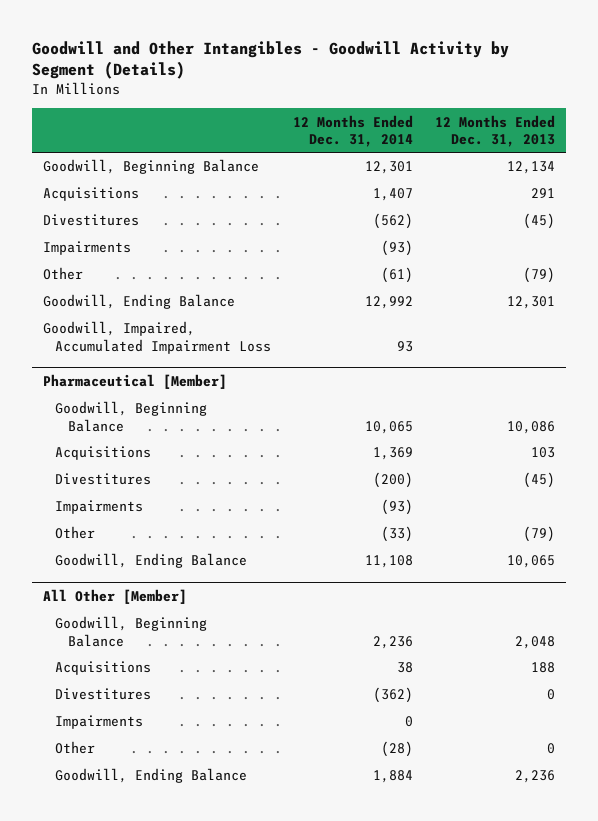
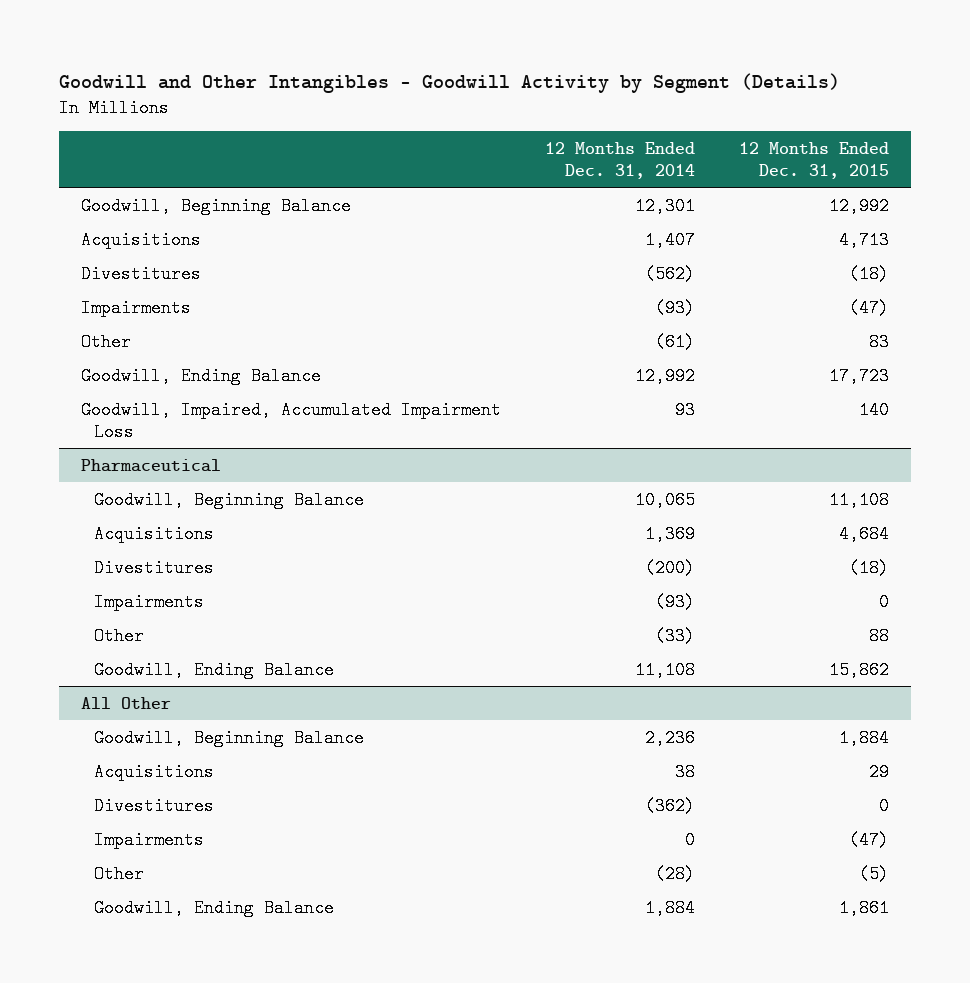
[434,114,555,147] 12 Months Ended Dec. 31, 2013 -> none
none -> [738,141,889,179] 12 Months Ended Dec. 31, 2015
[42,374,227,390] Pharmaceutical [Member] -> [81,458,222,472] Pharmaceutical
[42,589,187,605] All Other [Member] -> [81,696,172,709] All Other

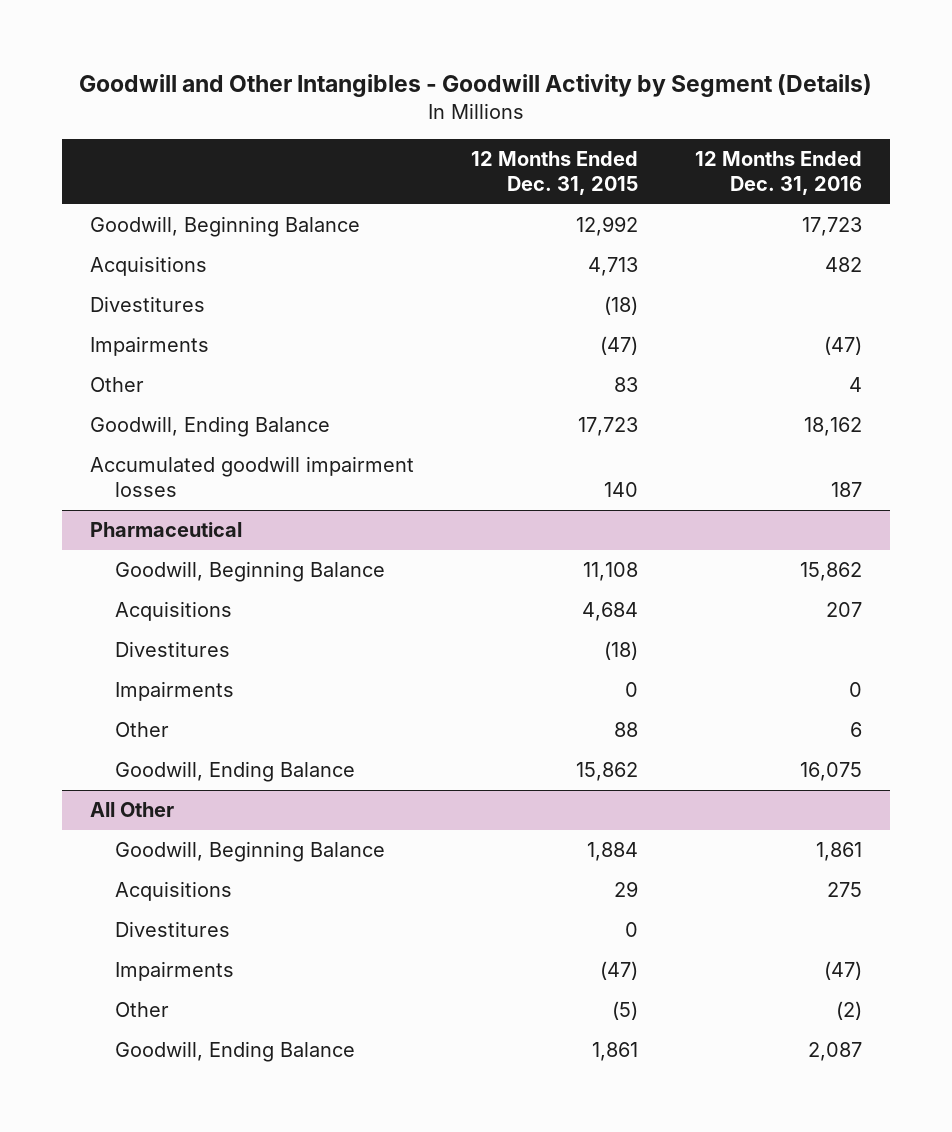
[545,141,696,179] 12 Months Ended Dec. 31, 2014 -> none
none -> [694,151,862,195] 12 Months Ended Dec. 31, 2016
[81,400,502,441] Goodwill, Impaired, Accumulated Impairment Loss -> [89,456,414,497] Accumulated goodwill impairment losses

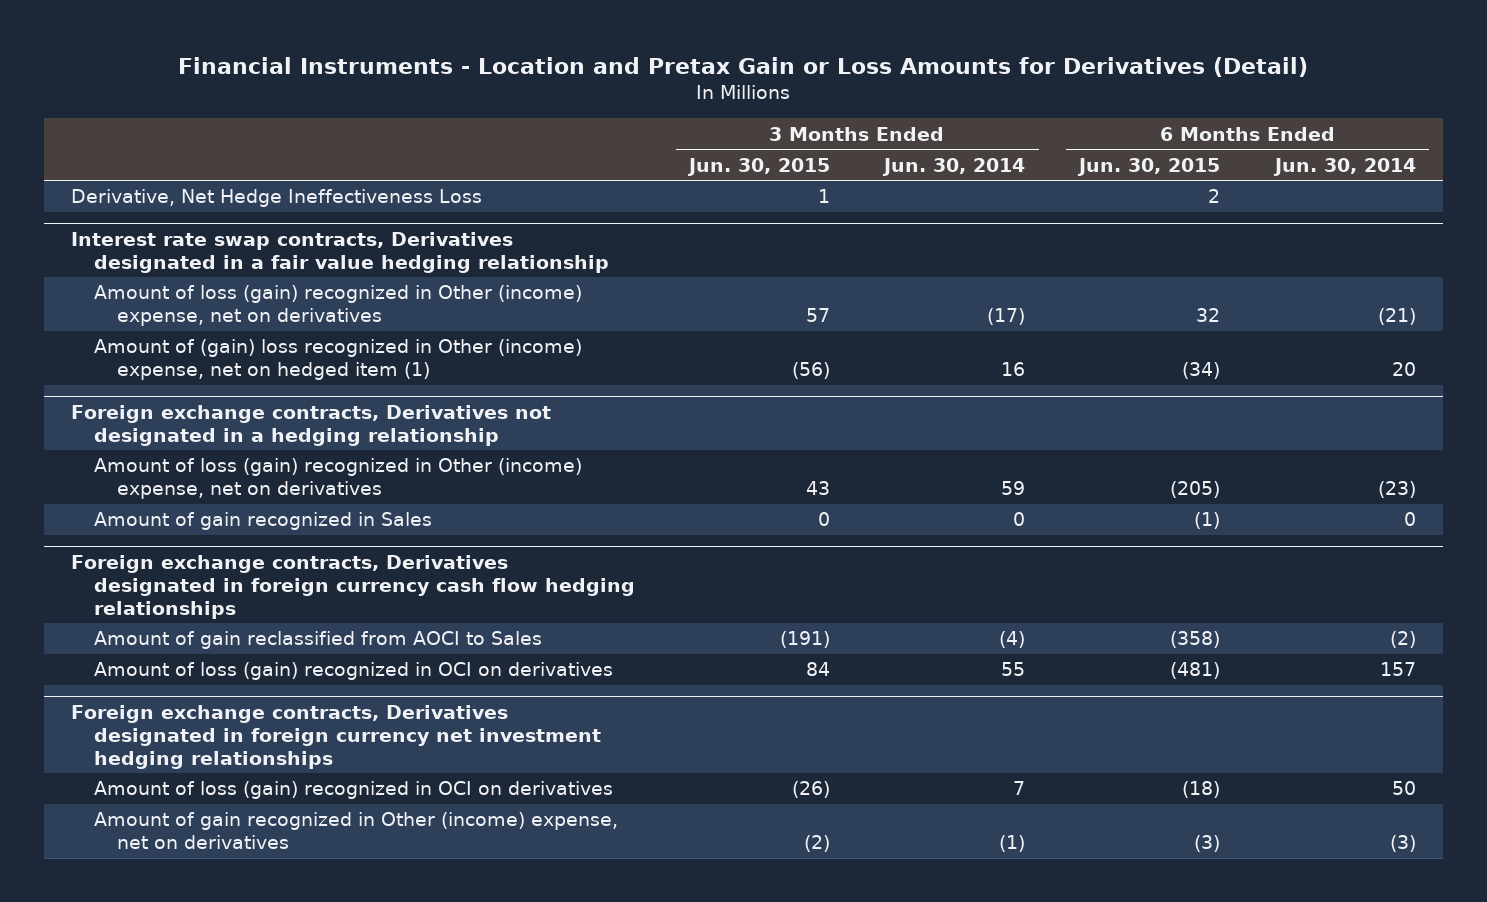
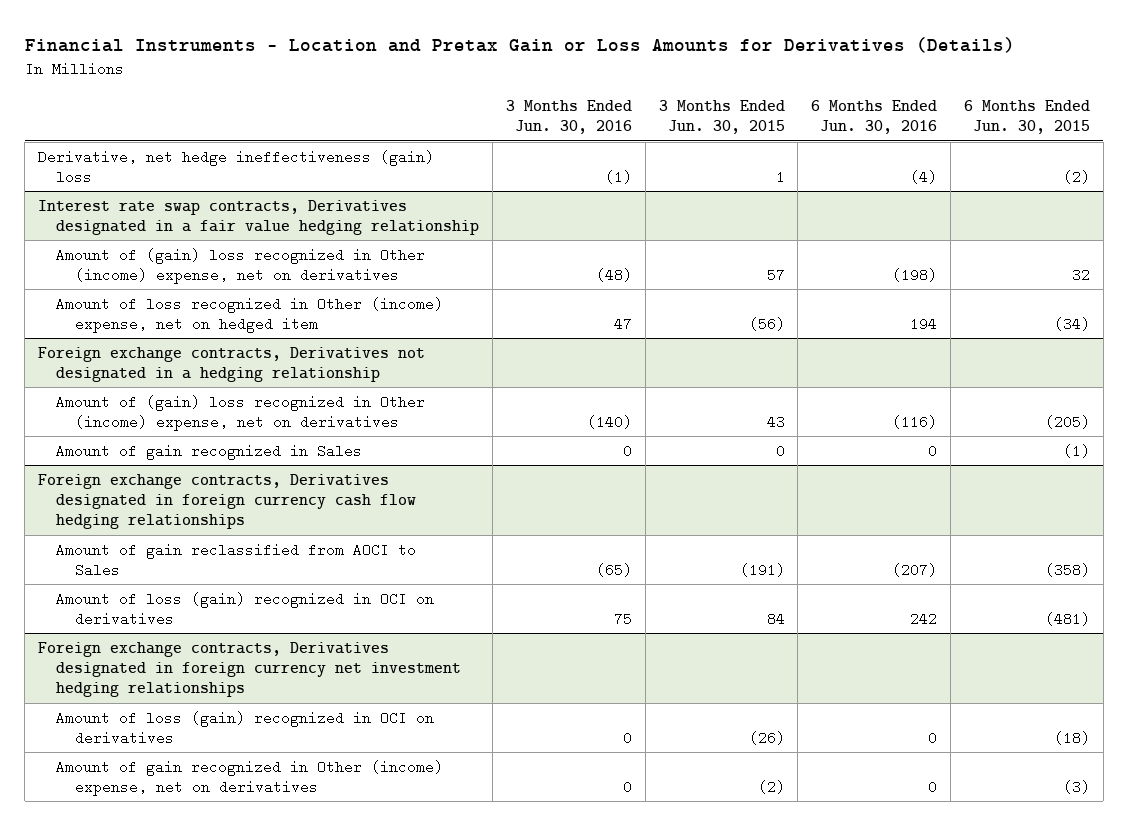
[178,56,1309,77] Financial Instruments - Location and Pretax Gain or Loss Amounts for Derivatives (Detail) -> [24,37,1015,54] Financial Instruments - Location and Pretax Gain or Loss Amounts for Derivatives (Details)
[882,157,1026,176] Jun. 30, 2014 -> none
[1272,157,1416,176] Jun. 30, 2014 -> none
none -> [505,99,632,135] 3 Months Ended Jun. 30, 2016
none -> [811,99,938,135] 6 Months Ended Jun. 30, 2016
[71,189,483,208] Derivative, Net Hedge Ineffectiveness Loss -> [38,149,435,183] Derivative, net hedge ineffectiveness (gain) loss
[1208,189,1221,204] 2 -> [1062,170,1090,185] (2)
[93,285,582,327] Amount of loss (gain) recognized in Other (income) expense, net on derivatives -> [56,247,426,285] Amount of (gain) loss recognized in Other (income) expense, net on derivatives
[93,339,582,381] Amount of (gain) loss recognized in Other (income) expense, net on hedged item (1) -> [56,296,444,334] Amount of loss recognized in Other (income) expense, net on hedged item
[93,458,582,500] Amount of loss (gain) recognized in Other (income) expense, net on derivatives -> [56,394,426,432] Amount of (gain) loss recognized in Other (income) expense, net on derivatives

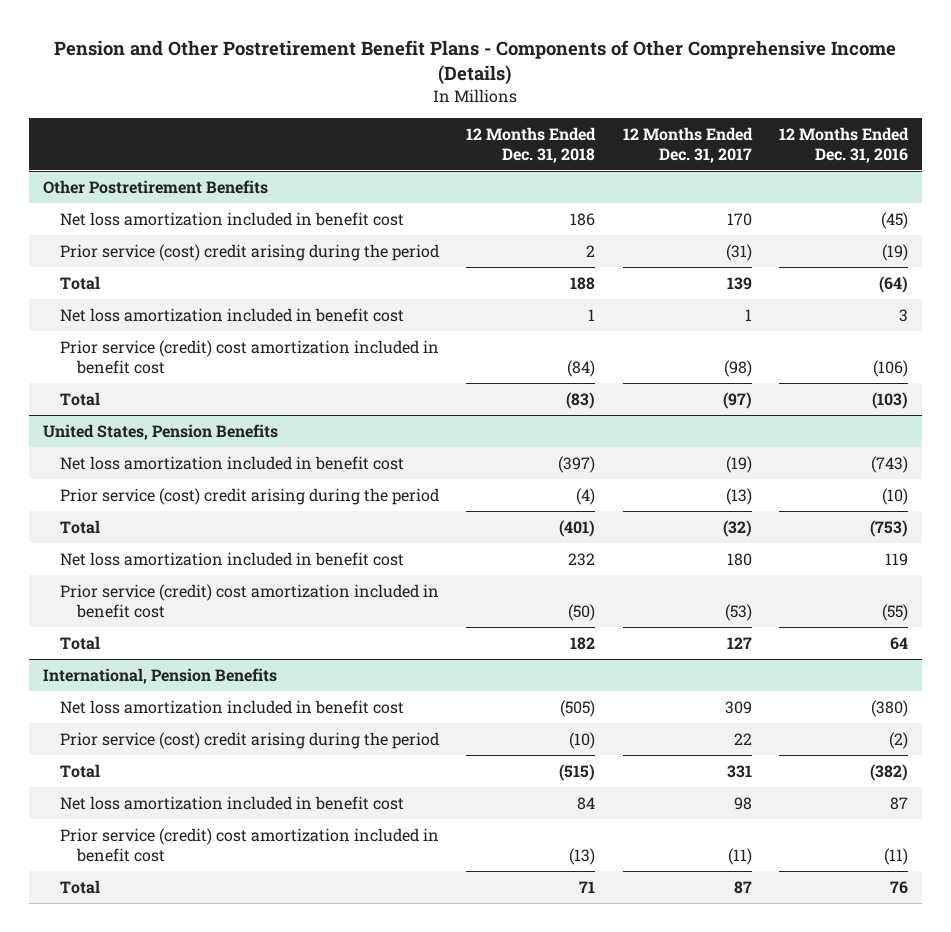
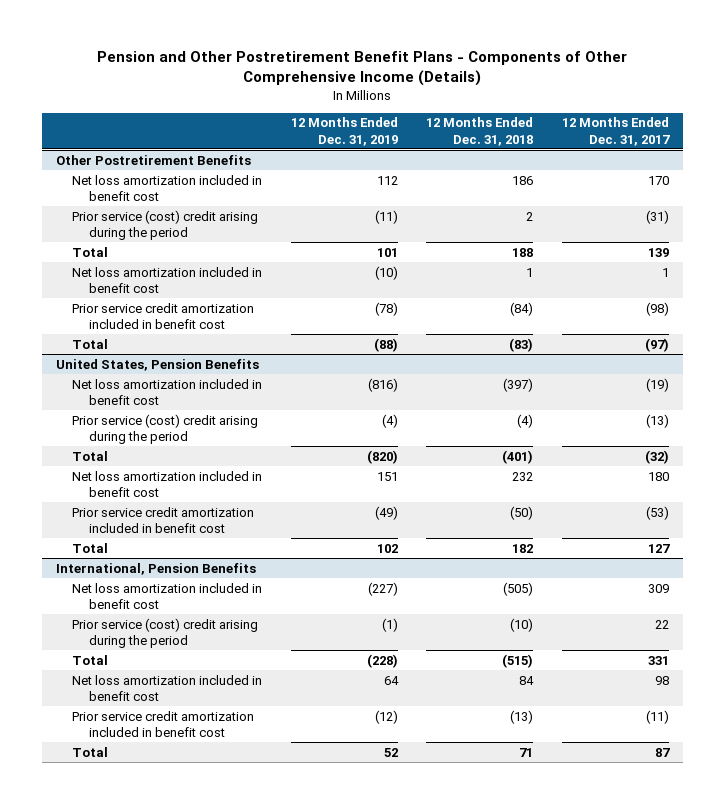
[778,126,909,163] 12 Months Ended Dec. 31, 2016 -> none
none -> [290,117,398,146] 12 Months Ended Dec. 31, 2019
[59,339,439,374] Prior service (credit) cost amortization included in benefit cost -> [72,302,255,329] Prior service credit amortization included in benefit cost
[59,583,439,618] Prior service (credit) cost amortization included in benefit cost -> [72,506,255,533] Prior service credit amortization included in benefit cost
[59,827,439,862] Prior service (credit) cost amortization included in benefit cost -> [72,710,255,737] Prior service credit amortization included in benefit cost

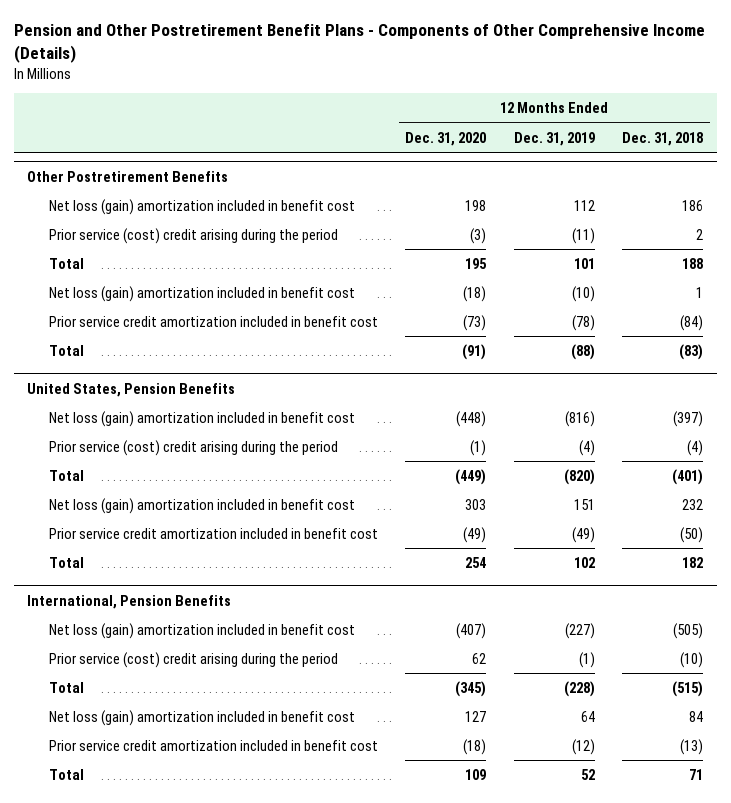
[561,117,670,146] 12 Months Ended Dec. 31, 2017 -> none
none -> [405,131,487,146] Dec. 31, 2020
[72,174,263,201] Net loss amortization included in benefit cost -> [48,198,355,215] Net loss (gain) amortization included in benefit cost
[72,266,263,293] Net loss amortization included in benefit cost -> [48,285,355,302] Net loss (gain) amortization included in benefit cost
[72,378,263,405] Net loss amortization included in benefit cost -> [48,410,355,427] Net loss (gain) amortization included in benefit cost
[72,470,263,497] Net loss amortization included in benefit cost -> [48,497,355,514] Net loss (gain) amortization included in benefit cost
[72,582,263,609] Net loss amortization included in benefit cost -> [48,622,355,639] Net loss (gain) amortization included in benefit cost
[72,674,263,701] Net loss amortization included in benefit cost -> [48,709,355,726] Net loss (gain) amortization included in benefit cost

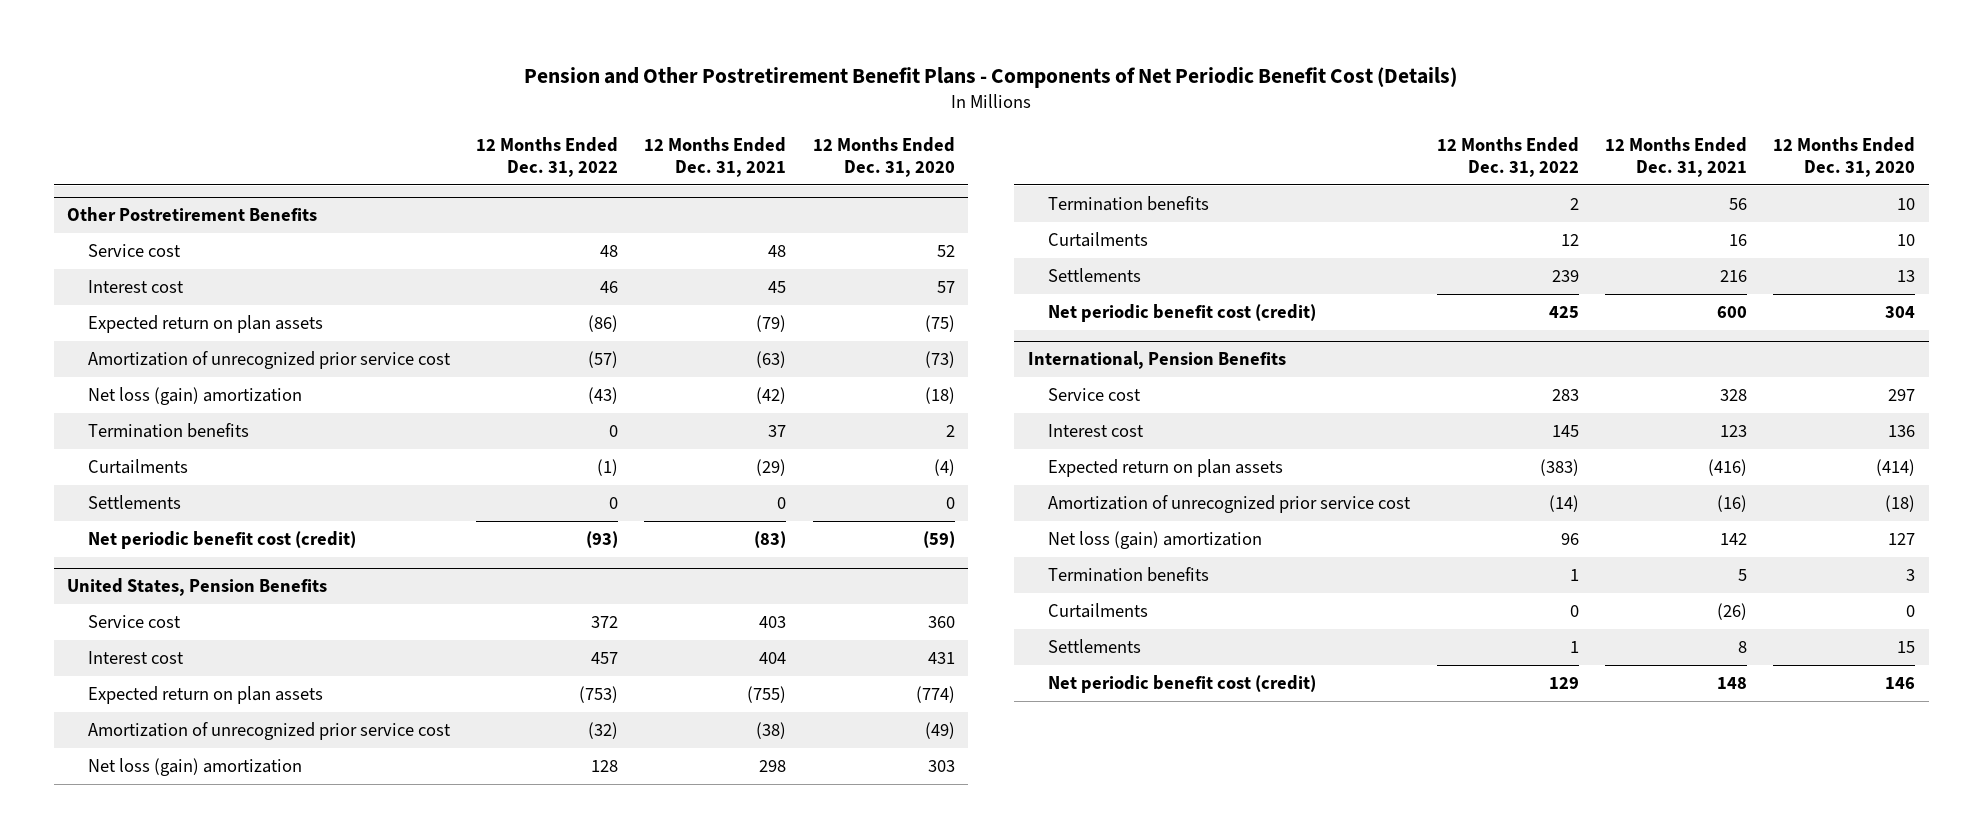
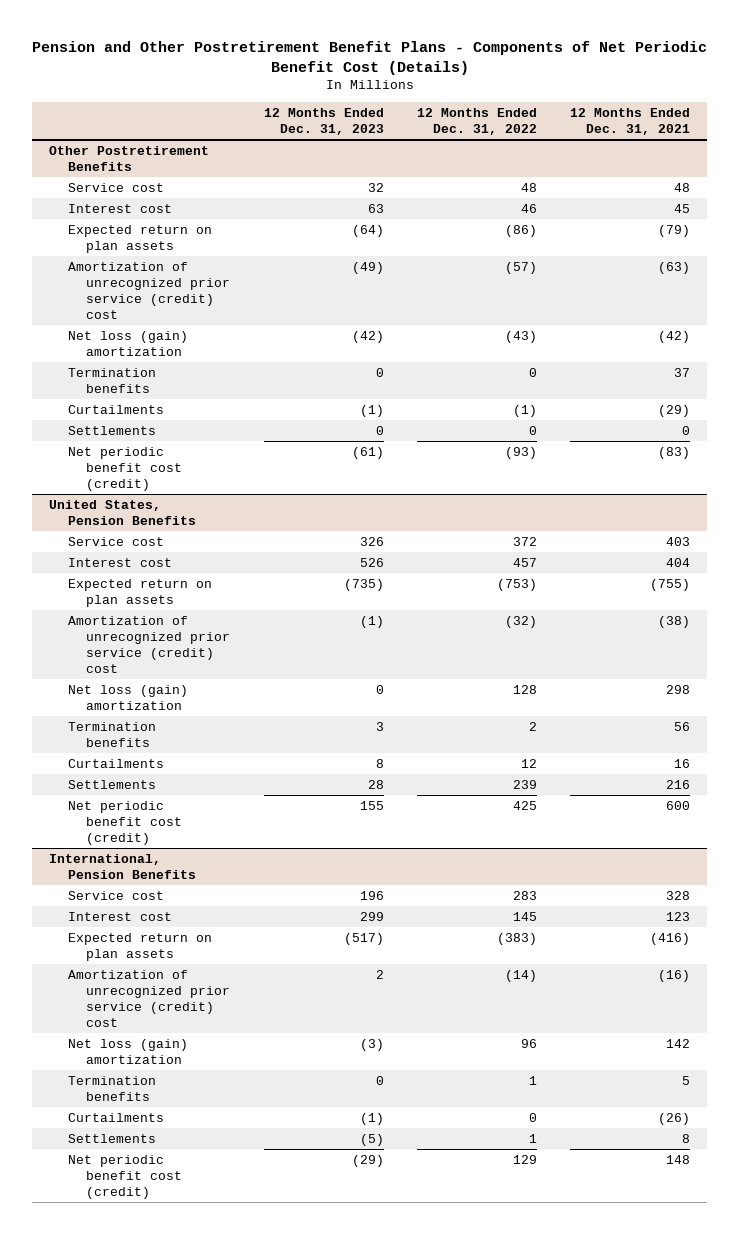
[812,136,955,177] 12 Months Ended Dec. 31, 2020 -> none
none -> [263,108,384,136] 12 Months Ended Dec. 31, 2023
[87,351,451,370] Amortization of unrecognized prior service cost -> [67,261,231,319] Amortization of unrecognized prior service (credit) cost
[87,722,451,741] Amortization of unrecognized prior service cost -> [67,615,231,673] Amortization of unrecognized prior service (credit) cost
[1048,495,1412,514] Amortization of unrecognized prior service cost -> [67,969,231,1027] Amortization of unrecognized prior service (credit) cost

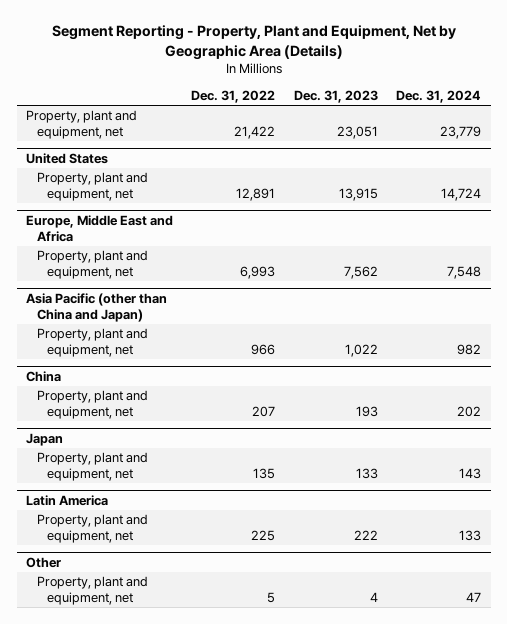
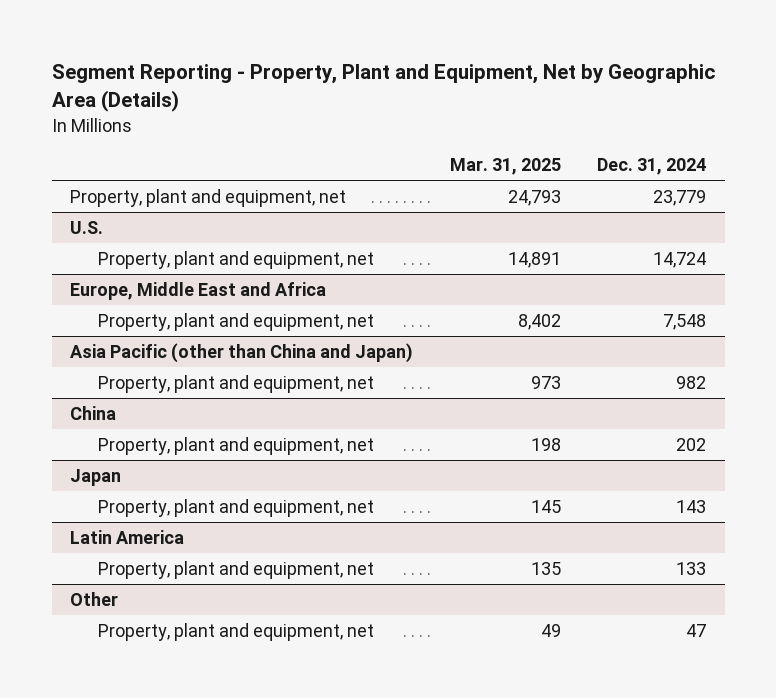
[191,90,276,104] Dec. 31, 2022 -> none
[293,90,378,104] Dec. 31, 2023 -> none
none -> [449,158,561,176] Mar. 31, 2025
[25,152,108,164] United States -> [69,220,103,234] U.S.

